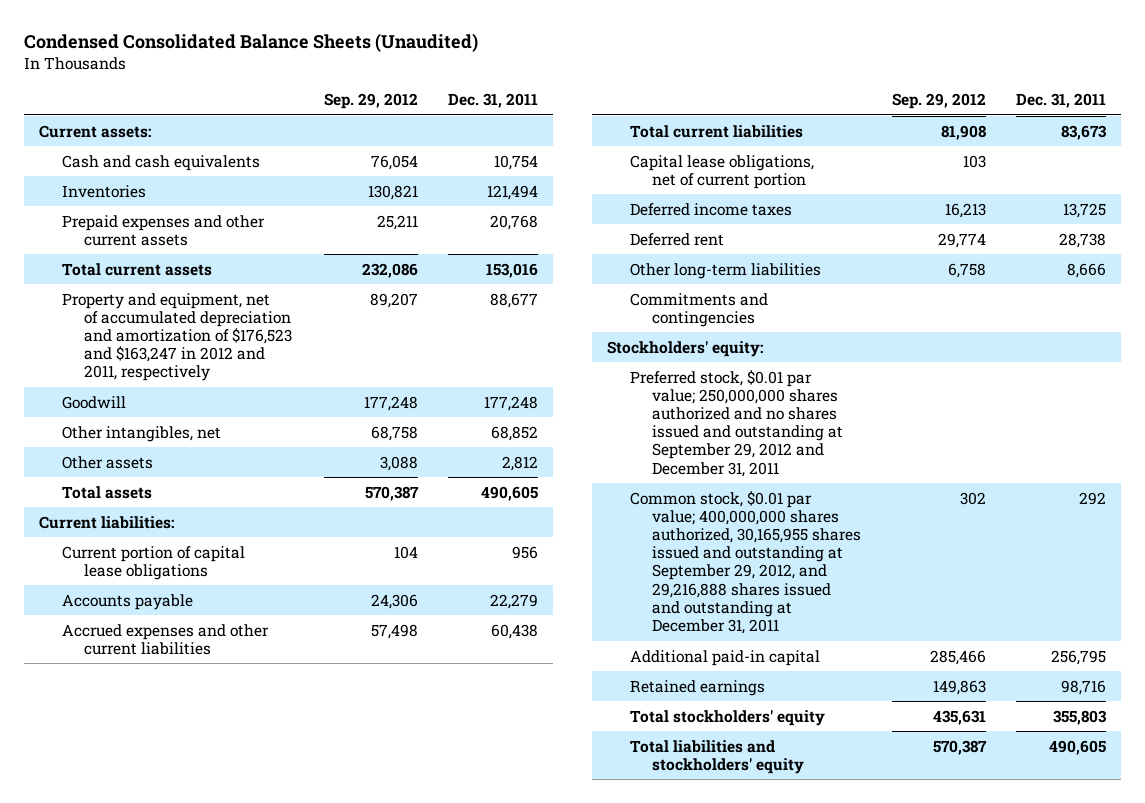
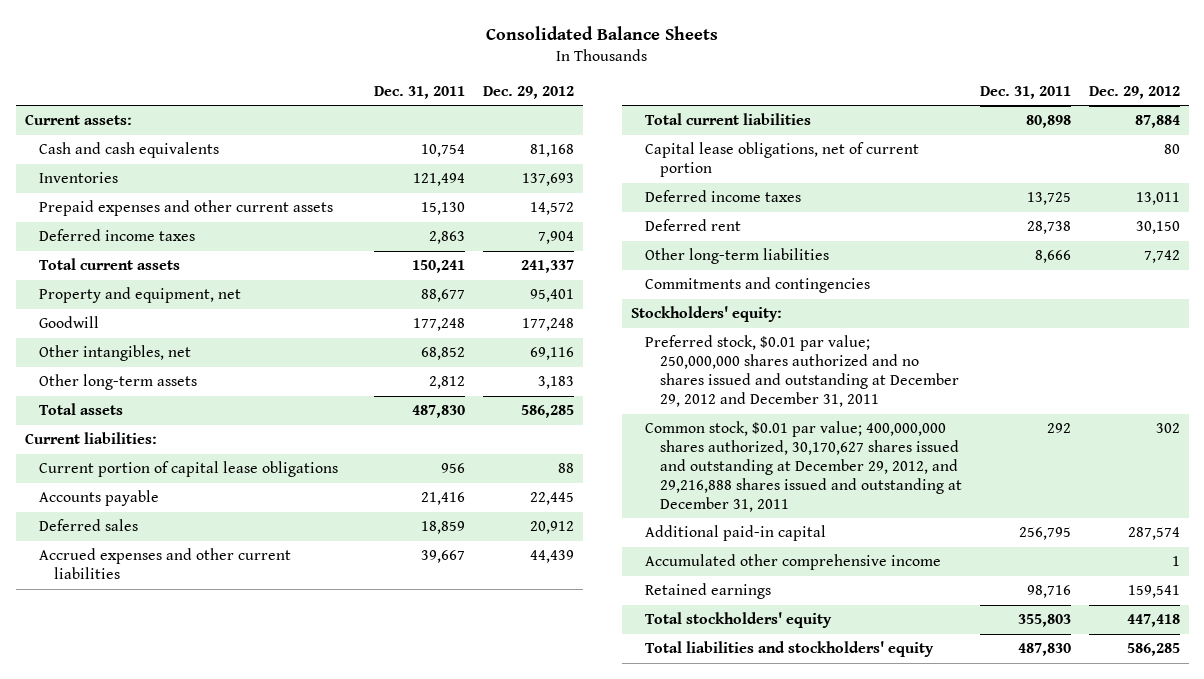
[24,33,479,53] Condensed Consolidated Balance Sheets (Unaudited) -> [486,25,719,40] Consolidated Balance Sheets
[323,93,418,110] Sep. 29, 2012 -> none
none -> [482,85,574,99] Dec. 29, 2012
[490,214,539,230] 20,768 -> [420,202,465,216] 15,130
none -> [39,229,196,242] Deferred income taxes
[486,262,539,278] 153,016 -> [411,260,465,274] 150,241
[61,292,293,382] Property and equipment, net of accumulated depreciation and amortization of $176,523 and $163,247 in 2012 and 2011, respectively -> [39,287,242,304] Property and equipment, net
[61,455,153,469] Other assets -> [39,374,198,391] Other long-term assets
[481,485,539,501] 490,605 -> [411,405,465,419] 487,830
[490,593,539,609] 22,279 -> [420,492,465,506] 21,416
none -> [39,519,139,532] Deferred sales
[491,623,539,639] 60,438 -> [420,550,465,564] 39,667
[1061,124,1108,140] 83,673 -> [1025,115,1071,129] 80,898
[629,369,844,477] Preferred stock, $0.01 par value; 250,000,000 shares authorized and no shares issued and outstanding at September 29, 2012 and December 31, 2011 -> [645,335,959,408] Preferred stock, $0.01 par value; 250,000,000 shares authorized and no shares issued and outstanding at December 29, 2012 and December 31, 2011
[629,490,862,635] Common stock, $0.01 par value; 400,000,000 shares authorized, 30,165,955 shares issued and outstanding at September 29, 2012, and 29,216,888 shares issued and outstanding at December 31, 2011 -> [645,421,962,512] Common stock, $0.01 par value; 400,000,000 shares authorized, 30,170,627 shares issued and outstanding at December 29, 2012, and 29,216,888 shares issued and outstanding at December 31, 2011
none -> [645,554,942,571] Accumulated other comprehensive income
[1049,739,1107,755] 490,605 -> [1017,643,1071,657] 487,830

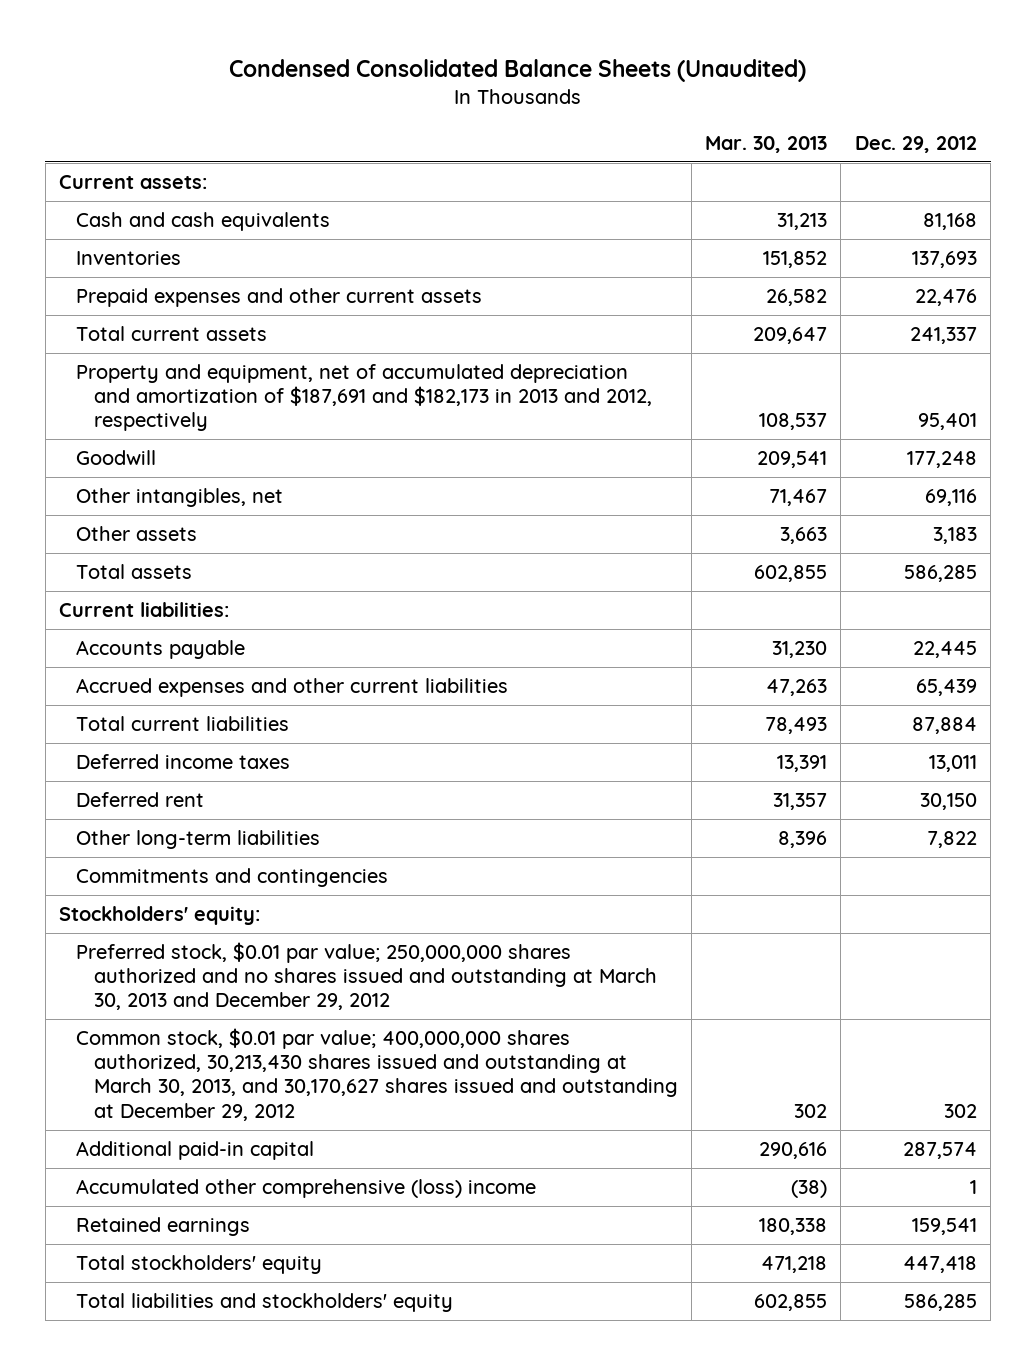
[486,25,719,40] Consolidated Balance Sheets -> [228,58,806,82] Condensed Consolidated Balance Sheets (Unaudited)
[373,85,465,99] Dec. 31, 2011 -> none
none -> [705,136,828,154] Mar. 30, 2013
[39,229,196,242] Deferred income taxes -> none
[529,202,574,216] 14,572 -> [914,289,977,307] 22,476
[39,287,242,304] Property and equipment, net -> [76,364,652,432] Property and equipment, net of accumulated depreciation and amortization of $187,691 and $182,173 in 2013 and 2012, respectively
[39,374,198,391] Other long-term assets -> [76,526,198,542] Other assets
[39,461,339,478] Current portion of capital lease obligations -> none
[39,519,139,532] Deferred sales -> none
[529,550,574,564] 44,439 -> [915,679,977,697] 65,439
[645,142,920,178] Capital lease obligations, net of current portion -> none
[1143,250,1180,264] 7,742 -> [926,831,977,849] 7,822
[645,335,959,408] Preferred stock, $0.01 par value; 250,000,000 shares authorized and no shares issued and outstanding at December 29, 2012 and December 31, 2011 -> [76,942,657,1011] Preferred stock, $0.01 par value; 250,000,000 shares authorized and no shares issued and outstanding at March 30, 2013 and December 29, 2012
[645,421,962,512] Common stock, $0.01 par value; 400,000,000 shares authorized, 30,170,627 shares issued and outstanding at December 29, 2012, and 29,216,888 shares issued and outstanding at December 31, 2011 -> [76,1028,678,1121] Common stock, $0.01 par value; 400,000,000 shares authorized, 30,213,430 shares issued and outstanding at March 30, 2013, and 30,170,627 shares issued and outstanding at December 29, 2012
[645,554,942,571] Accumulated other comprehensive income -> [76,1179,537,1199] Accumulated other comprehensive (loss) income

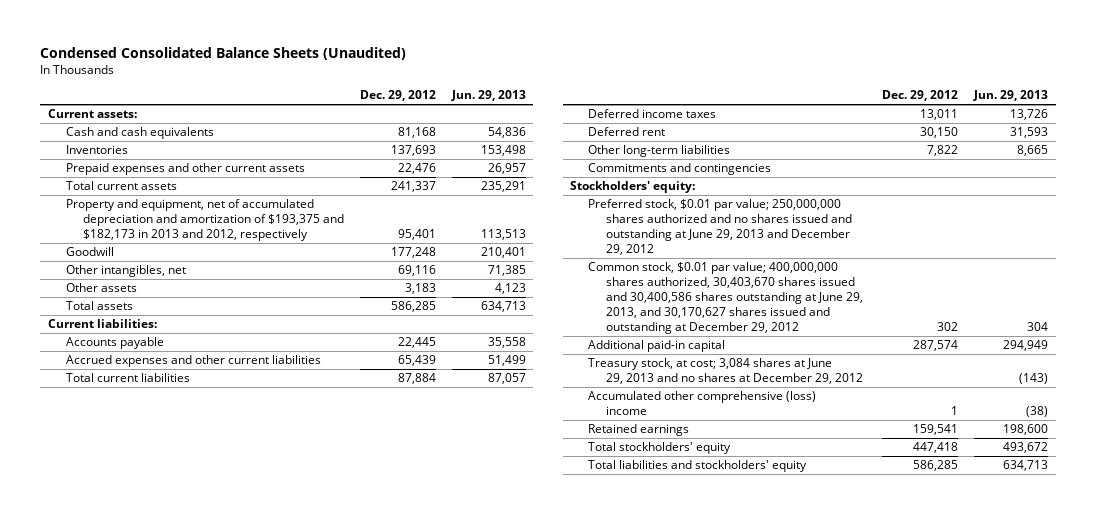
[705,136,828,154] Mar. 30, 2013 -> none
none -> [450,90,526,102] Jun. 29, 2013
[76,364,652,432] Property and equipment, net of accumulated depreciation and amortization of $187,691 and $182,173 in 2013 and 2012, respectively -> [65,199,345,242] Property and equipment, net of accumulated depreciation and amortization of $193,375 and $182,173 in 2013 and 2012, respectively
[76,942,657,1011] Preferred stock, $0.01 par value; 250,000,000 shares authorized and no shares issued and outstanding at March 30, 2013 and December 29, 2012 -> [588,199,852,256] Preferred stock, $0.01 par value; 250,000,000 shares authorized and no shares issued and outstanding at June 29, 2013 and December 29, 2012
[76,1028,678,1121] Common stock, $0.01 par value; 400,000,000 shares authorized, 30,213,430 shares issued and outstanding at March 30, 2013, and 30,170,627 shares issued and outstanding at December 29, 2012 -> [588,262,863,335] Common stock, $0.01 par value; 400,000,000 shares authorized, 30,403,670 shares issued and 30,400,586 shares outstanding at June 29, 2013, and 30,170,627 shares issued and outstanding at December 29, 2012
none -> [588,358,863,385] Treasury stock, at cost; 3,084 shares at June 29, 2013 and no shares at December 29, 2012

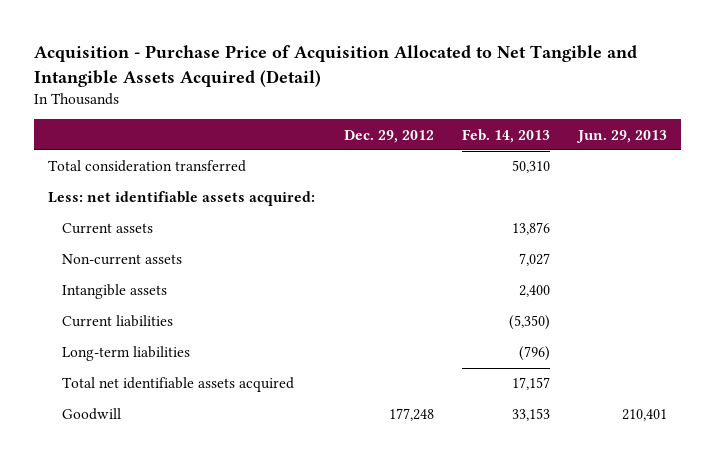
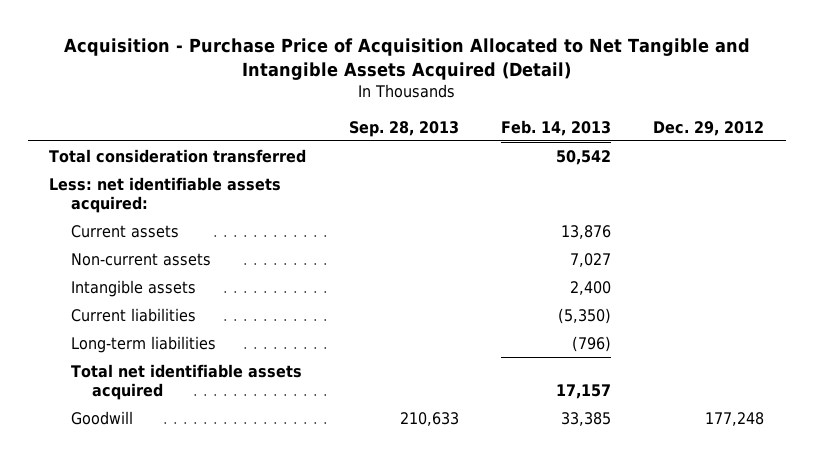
[576,129,668,143] Jun. 29, 2013 -> none
none -> [348,120,459,137] Sep. 28, 2013
[511,160,550,174] 50,310 -> [556,149,612,165] 50,542
[511,408,550,422] 33,153 -> [561,411,612,426] 33,385

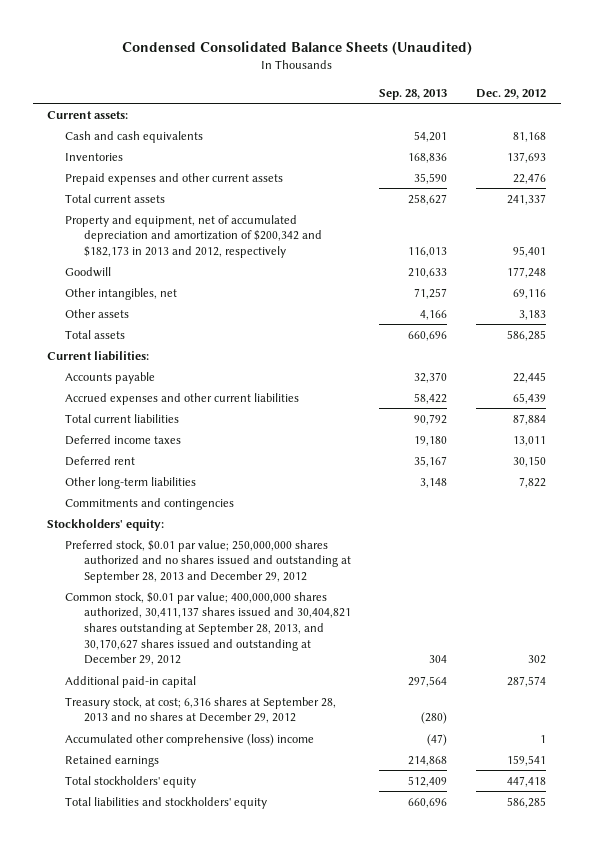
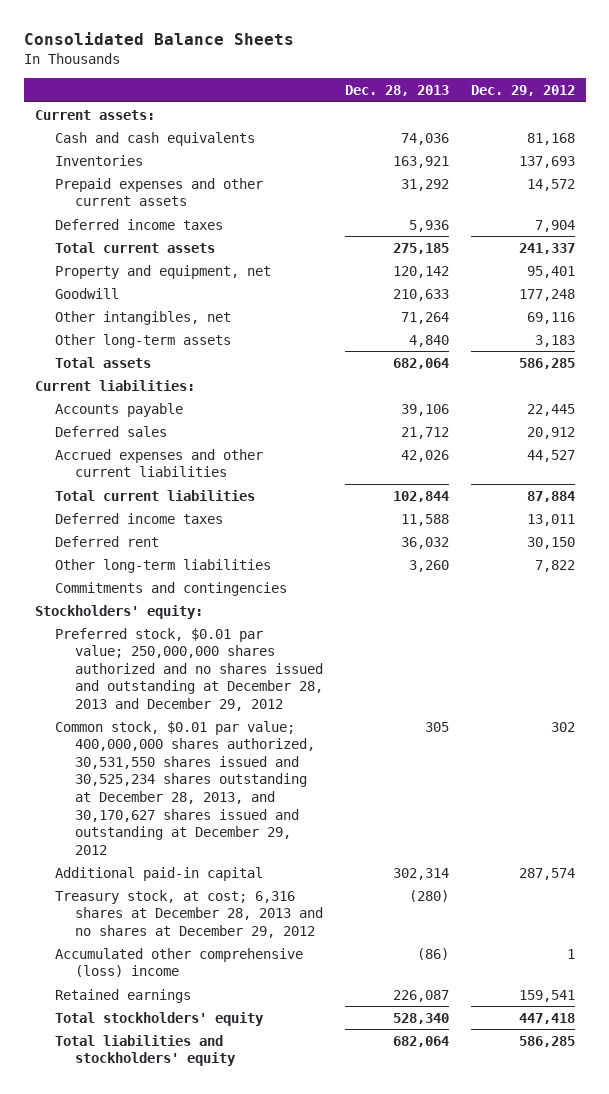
[121,41,472,56] Condensed Consolidated Balance Sheets (Unaudited) -> [23,32,294,46] Consolidated Balance Sheets
[379,88,448,100] Sep. 28, 2013 -> none
none -> [345,85,450,97] Dec. 28, 2013
[513,172,547,184] 22,476 -> [526,178,575,191] 14,572
none -> [54,218,223,230] Deferred income taxes
[65,214,322,258] Property and equipment, net of accumulated depreciation and amortization of $200,342 and $182,173 in 2013 and 2012, respectively -> [54,264,271,279] Property and equipment, net
[65,308,130,318] Other assets -> [54,333,231,348] Other long-term assets
none -> [54,425,167,437] Deferred sales
[513,392,547,404] 65,439 -> [526,449,575,462] 44,527
[65,539,351,583] Preferred stock, $0.01 par value; 250,000,000 shares authorized and no shares issued and outstanding at September 28, 2013 and December 29, 2012 -> [54,627,324,712] Preferred stock, $0.01 par value; 250,000,000 shares authorized and no shares issued and outstanding at December 28, 2013 and December 29, 2012
[65,591,351,666] Common stock, $0.01 par value; 400,000,000 shares authorized, 30,411,137 shares issued and 30,404,821 shares outstanding at September 28, 2013, and 30,170,627 shares issued and outstanding at December 29, 2012 -> [54,720,316,855] Common stock, $0.01 par value; 400,000,000 shares authorized, 30,531,550 shares issued and 30,525,234 shares outstanding at December 28, 2013, and 30,170,627 shares issued and outstanding at December 29, 2012
[65,696,337,724] Treasury stock, at cost; 6,316 shares at September 28, 2013 and no shares at December 29, 2012 -> [54,889,324,938] Treasury stock, at cost; 6,316 shares at December 28, 2013 and no shares at December 29, 2012

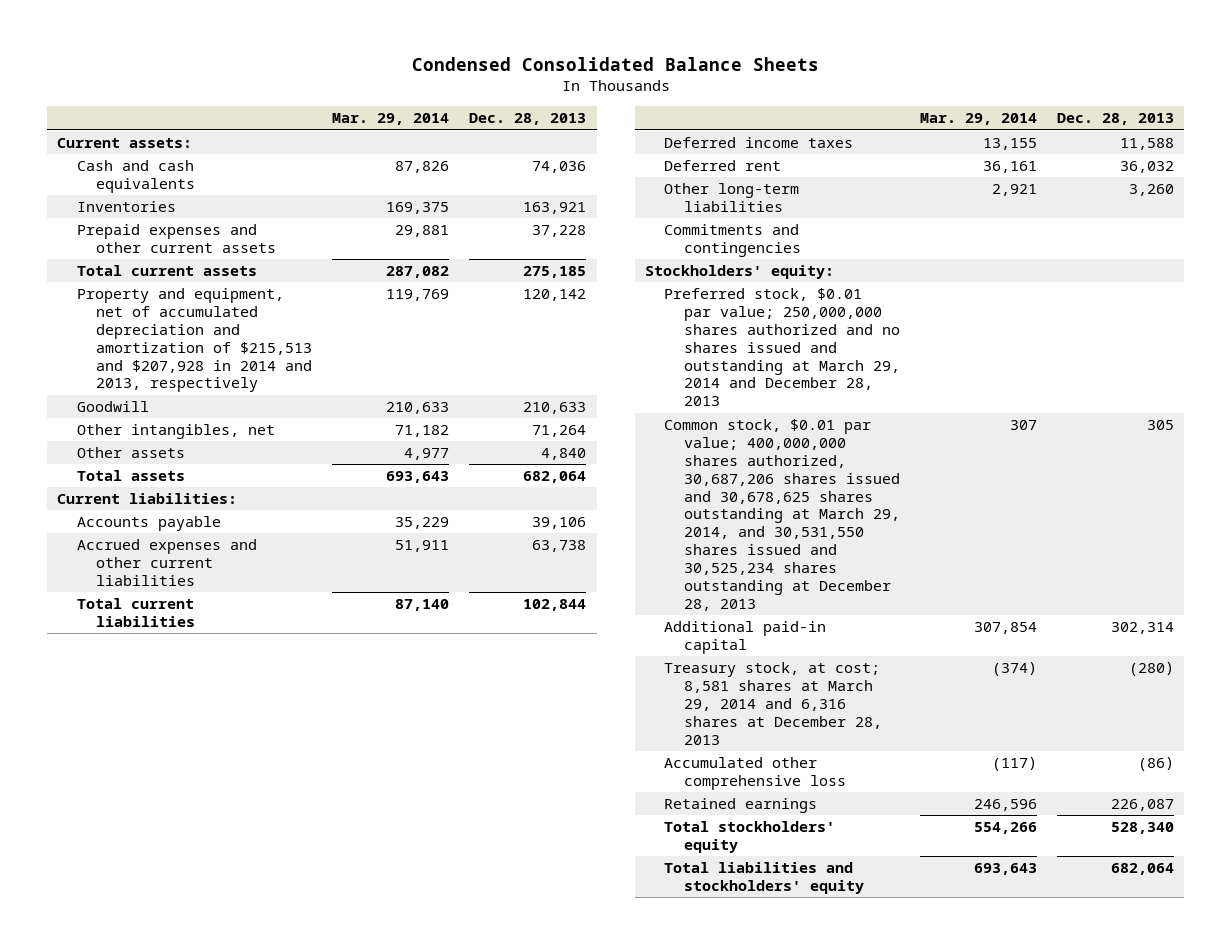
[23,32,294,46] Consolidated Balance Sheets -> [411,56,819,71] Condensed Consolidated Balance Sheets
[470,85,575,97] Dec. 29, 2012 -> none
none -> [332,113,450,126] Mar. 29, 2014
[54,218,223,230] Deferred income taxes -> none
[401,178,450,191] 31,292 -> [532,225,587,238] 37,228
[54,264,271,279] Property and equipment, net -> [76,288,312,393] Property and equipment, net of accumulated depreciation and amortization of $215,513 and $207,928 in 2014 and 2013, respectively
[54,333,231,348] Other long-term assets -> [76,447,185,459] Other assets
[54,425,167,437] Deferred sales -> none
[401,449,450,462] 42,026 -> [532,540,587,553] 63,738
[54,627,324,712] Preferred stock, $0.01 par value; 250,000,000 shares authorized and no shares issued and outstanding at December 28, 2013 and December 29, 2012 -> [664,288,900,407] Preferred stock, $0.01 par value; 250,000,000 shares authorized and no shares issued and outstanding at March 29, 2014 and December 28, 2013
[54,720,316,855] Common stock, $0.01 par value; 400,000,000 shares authorized, 30,531,550 shares issued and 30,525,234 shares outstanding at December 28, 2013, and 30,170,627 shares issued and outstanding at December 29, 2012 -> [664,419,900,611] Common stock, $0.01 par value; 400,000,000 shares authorized, 30,687,206 shares issued and 30,678,625 shares outstanding at March 29, 2014, and 30,531,550 shares issued and 30,525,234 shares outstanding at December 28, 2013
[54,889,324,938] Treasury stock, at cost; 6,316 shares at December 28, 2013 and no shares at December 29, 2012 -> [664,662,882,745] Treasury stock, at cost; 8,581 shares at March 29, 2014 and 6,316 shares at December 28, 2013
[54,947,303,978] Accumulated other comprehensive (loss) income -> [664,757,846,790] Accumulated other comprehensive loss

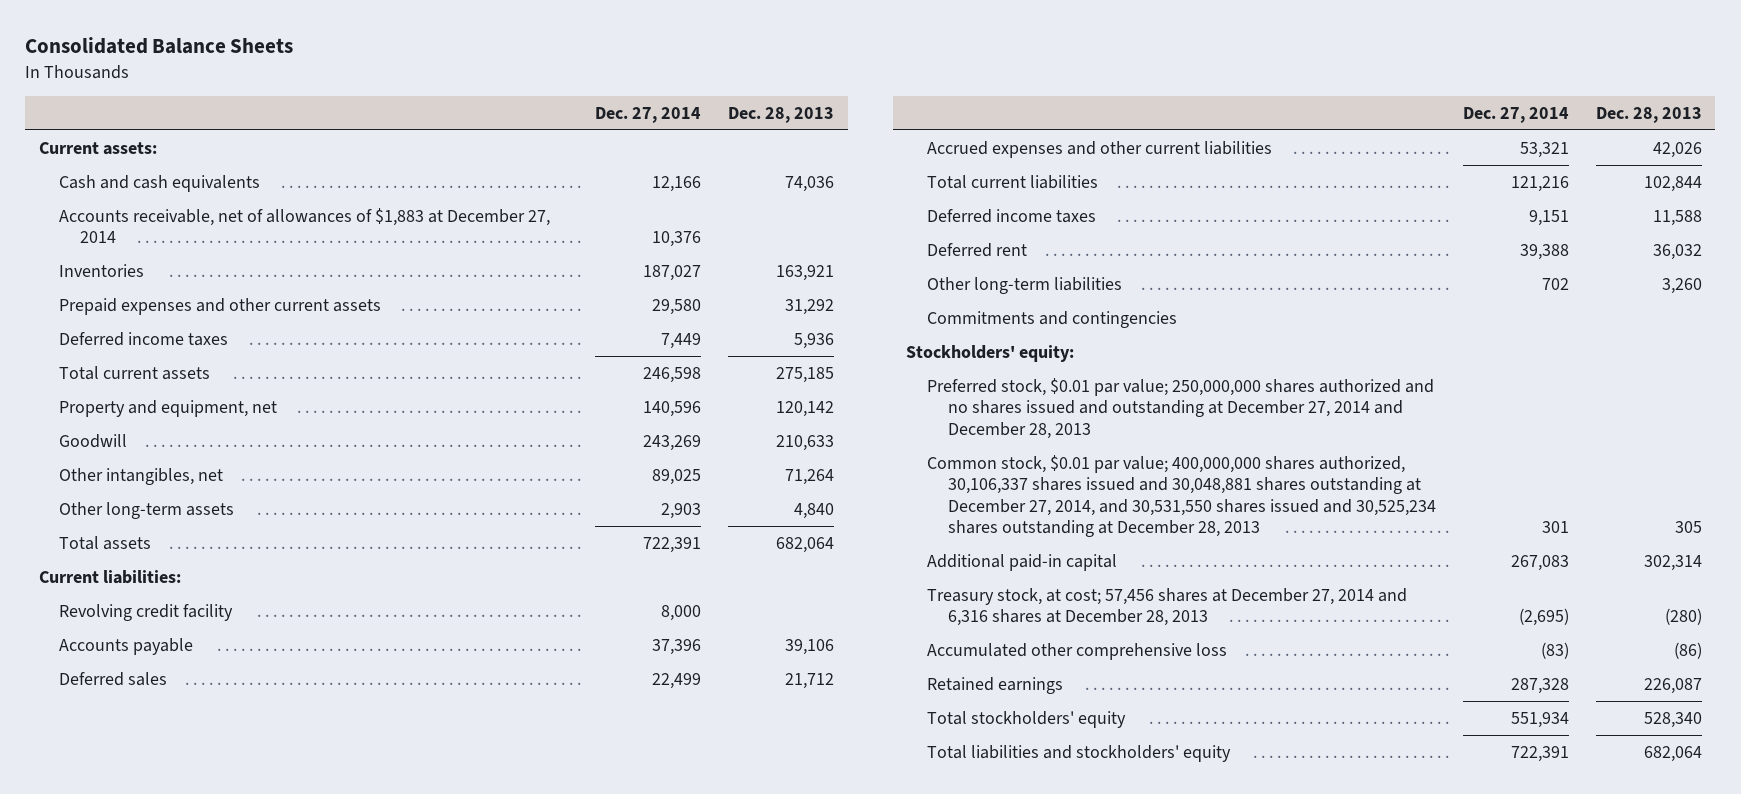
[411,56,819,71] Condensed Consolidated Balance Sheets -> [25,37,294,55] Consolidated Balance Sheets
[332,113,450,126] Mar. 29, 2014 -> none
none -> [594,107,701,124] Dec. 27, 2014
none -> [59,207,551,244] Accounts receivable, net of allowances of $1,883 at December 27, 2014
[532,225,587,238] 37,228 -> [785,298,835,315] 31,292
none -> [59,331,229,346] Deferred income taxes
[76,288,312,393] Property and equipment, net of accumulated depreciation and amortization of $215,513 and $207,928 in 2014 and 2013, respectively -> [59,399,278,417] Property and equipment, net
[76,447,185,459] Other assets -> [59,501,235,519] Other long-term assets
none -> [59,603,234,621] Revolving credit facility
none -> [59,671,168,686] Deferred sales
[532,540,587,553] 63,738 -> [1652,141,1702,158] 42,026
[664,288,900,407] Preferred stock, $0.01 par value; 250,000,000 shares authorized and no shares issued and outstanding at March 29, 2014 and December 28, 2013 -> [927,377,1435,439] Preferred stock, $0.01 par value; 250,000,000 shares authorized and no shares issued and outstanding at December 27, 2014 and December 28, 2013
[664,419,900,611] Common stock, $0.01 par value; 400,000,000 shares authorized, 30,687,206 shares issued and 30,678,625 shares outstanding at March 29, 2014, and 30,531,550 shares issued and 30,525,234 shares outstanding at December 28, 2013 -> [927,454,1436,538] Common stock, $0.01 par value; 400,000,000 shares authorized, 30,106,337 shares issued and 30,048,881 shares outstanding at December 27, 2014, and 30,531,550 shares issued and 30,525,234 shares outstanding at December 28, 2013
[664,662,882,745] Treasury stock, at cost; 8,581 shares at March 29, 2014 and 6,316 shares at December 28, 2013 -> [927,587,1408,627] Treasury stock, at cost; 57,456 shares at December 27, 2014 and 6,316 shares at December 28, 2013

